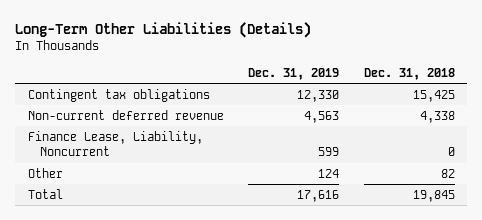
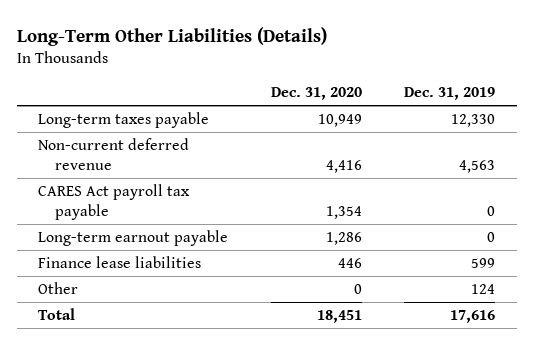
[363,67,455,80] Dec. 31, 2018 -> none
none -> [270,87,362,101] Dec. 31, 2020
[27,88,210,102] Contingent tax obligations -> [38,111,210,128] Long-term taxes payable
none -> [38,183,191,221] CARES Act payroll tax payable
none -> [38,229,229,246] Long-term earnout payable
[27,130,203,157] Finance Lease, Liability, Noncurrent -> [38,255,202,268] Finance lease liabilities

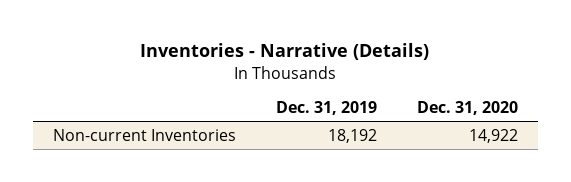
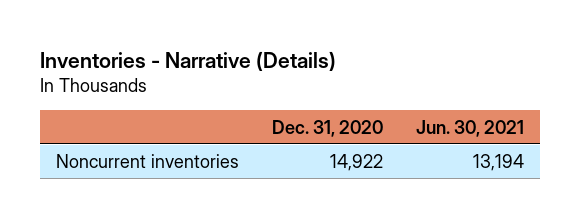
[275,101,377,116] Dec. 31, 2019 -> none
none -> [415,119,524,137] Jun. 30, 2021
[52,128,236,141] Non-current Inventories -> [56,154,240,169] Noncurrent inventories

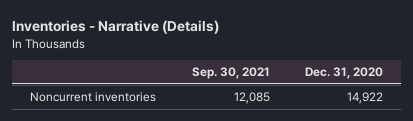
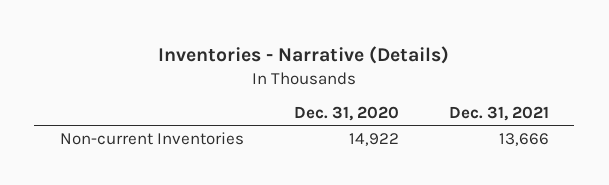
[191,67,270,80] Sep. 30, 2021 -> none
none -> [449,106,550,122] Dec. 31, 2021
[30,92,157,103] Noncurrent inventories -> [59,131,244,145] Non-current Inventories

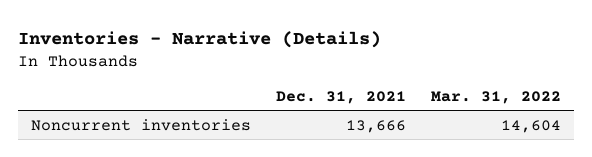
[293,106,399,122] Dec. 31, 2020 -> none
none -> [431,90,562,104] Mar. 31, 2022
[59,131,244,145] Non-current Inventories -> [30,118,251,131] Noncurrent inventories

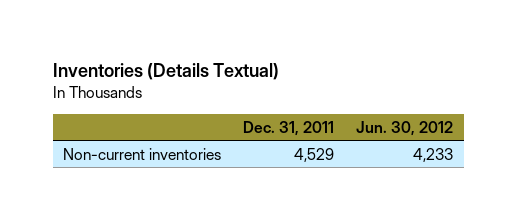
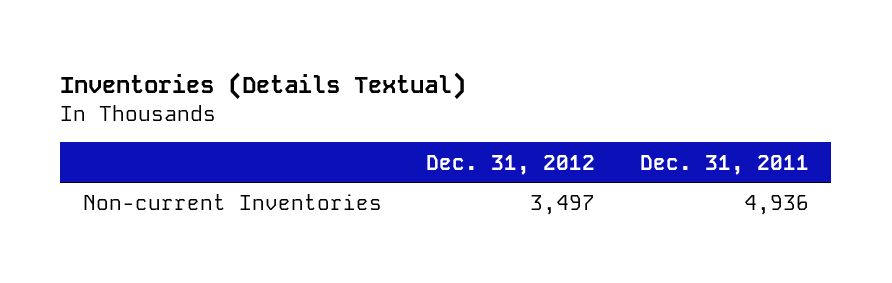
[355,120,453,136] Jun. 30, 2012 -> none
none -> [426,154,596,175] Dec. 31, 2012
[63,147,222,160] Non-current inventories -> [82,194,382,211] Non-current Inventories
[294,147,335,162] 4,529 -> [744,195,810,216] 4,936

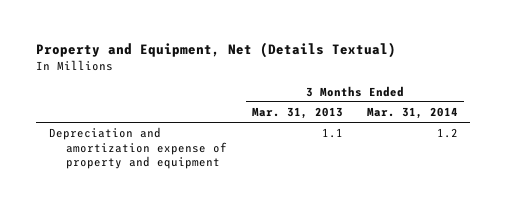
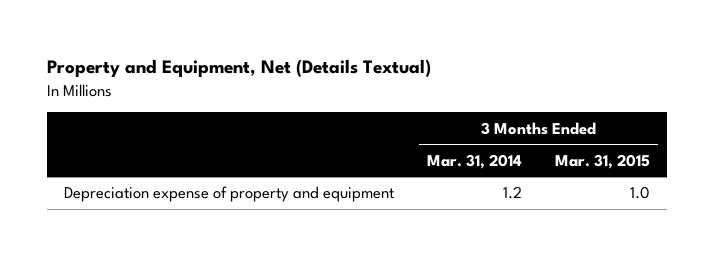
[251,107,343,120] Mar. 31, 2013 -> none
none -> [555,153,651,169] Mar. 31, 2015
[48,127,228,170] Depreciation and amortization expense of property and equipment -> [63,186,394,203] Depreciation expense of property and equipment

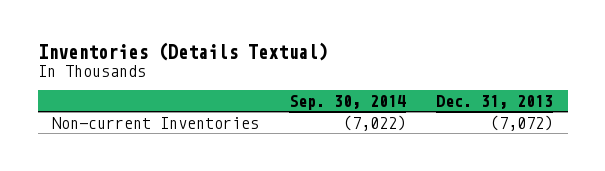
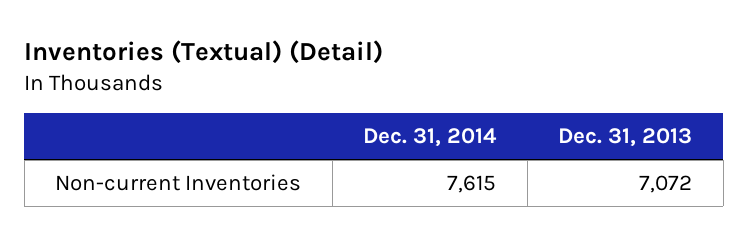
[37,41,328,61] Inventories (Details Textual) -> [24,39,384,64] Inventories (Textual) (Detail)
[289,94,407,110] Sep. 30, 2014 -> none
none -> [363,128,498,148] Dec. 31, 2014
[489,114,553,131] (7,072) -> [639,175,693,194] 7,072

